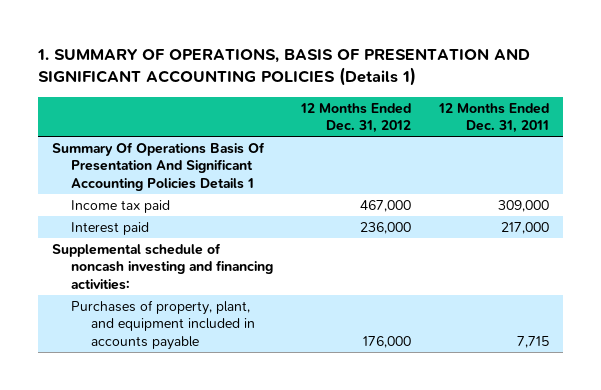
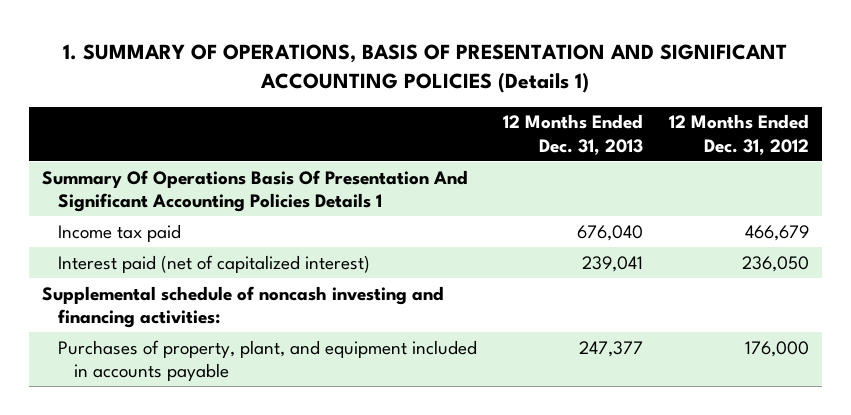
[437,102,549,133] 12 Months Ended Dec. 31, 2011 -> none
none -> [502,114,643,155] 12 Months Ended Dec. 31, 2013
[360,200,412,213] 467,000 -> [744,224,809,241] 466,679
[71,222,150,236] Interest paid -> [58,254,371,273] Interest paid (net of capitalized interest)
[360,222,412,235] 236,000 -> [741,255,809,272] 236,050

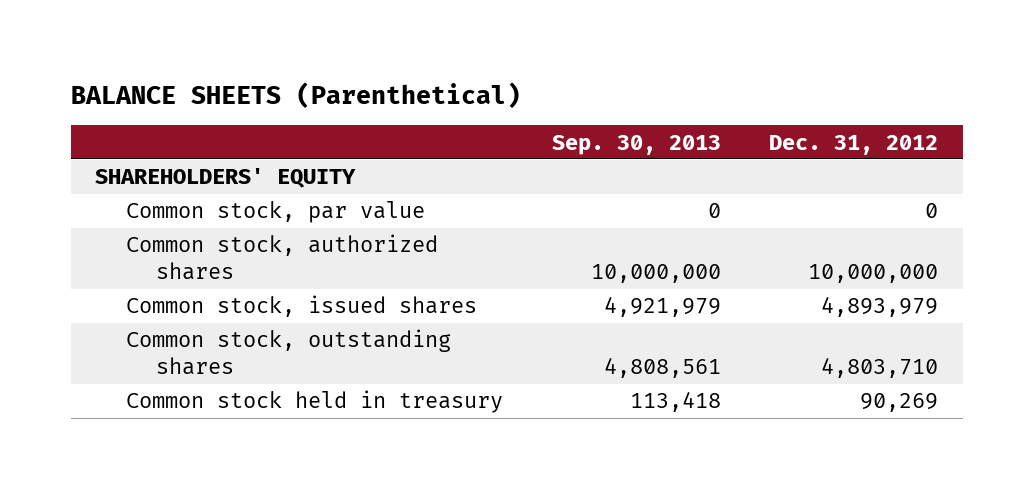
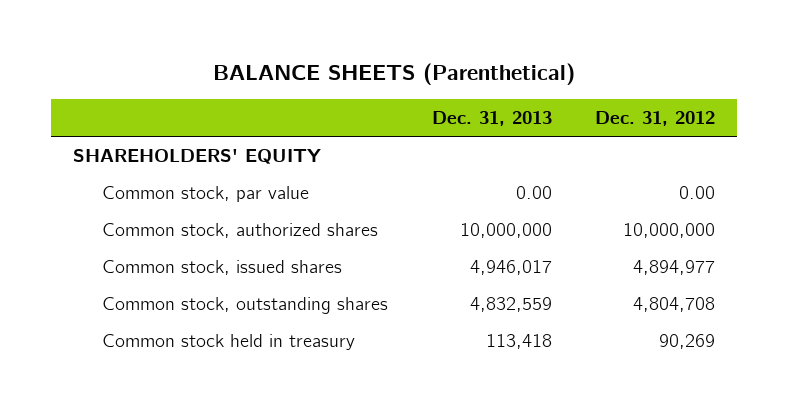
[551,134,721,155] Sep. 30, 2013 -> none
none -> [431,110,552,126] Dec. 31, 2013
[925,203,939,219] 0 -> [679,185,716,199] 0.00
[821,297,939,318] 4,893,979 -> [633,259,716,275] 4,894,977
[821,358,939,379] 4,803,710 -> [633,296,716,312] 4,804,708

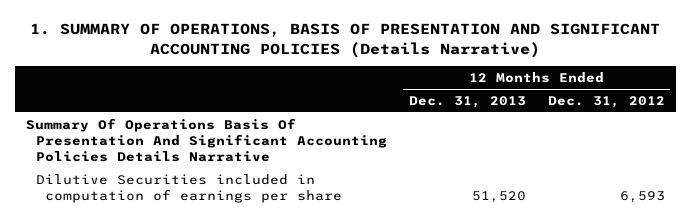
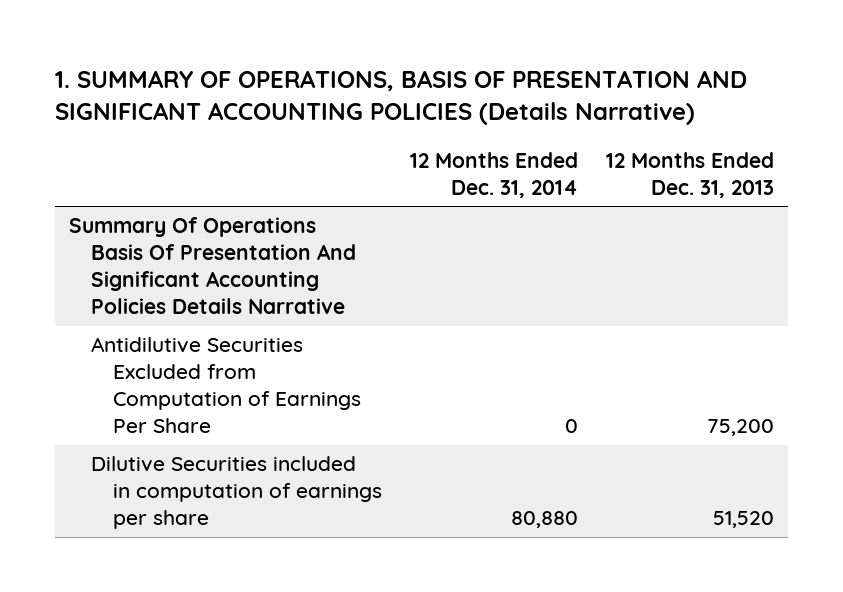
[547,95,665,108] Dec. 31, 2012 -> none
none -> [409,151,578,198] 12 Months Ended Dec. 31, 2014
none -> [90,337,361,434] Antidilutive Securities Excluded from Computation of Earnings Per Share

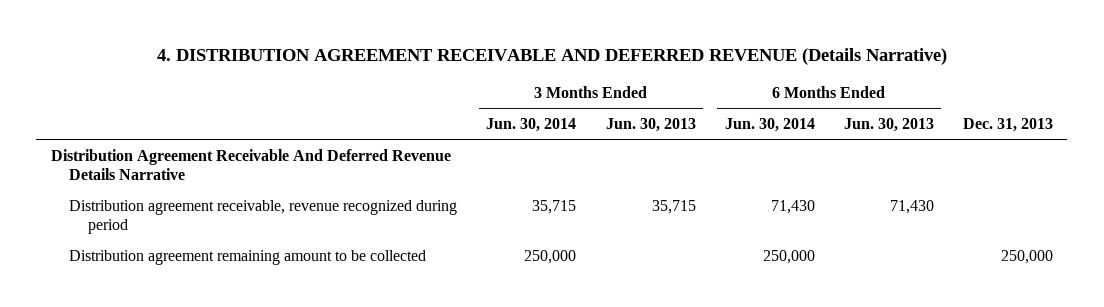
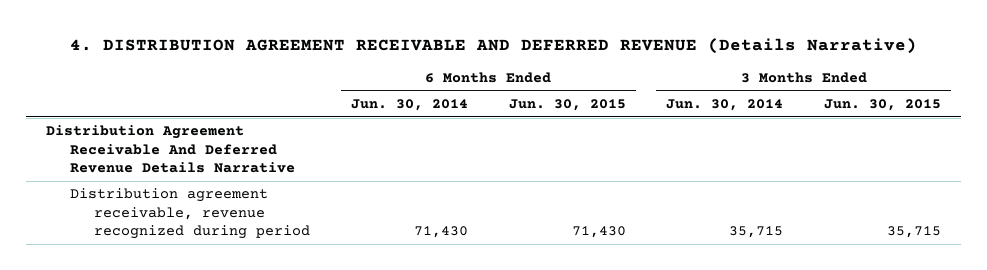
[605,117,696,132] Jun. 30, 2013 -> none
[843,117,934,132] Jun. 30, 2013 -> none
[962,117,1053,132] Dec. 31, 2013 -> none
none -> [508,98,626,111] Jun. 30, 2015
none -> [823,98,941,111] Jun. 30, 2015
[69,249,427,265] Distribution agreement remaining amount to be collected -> none

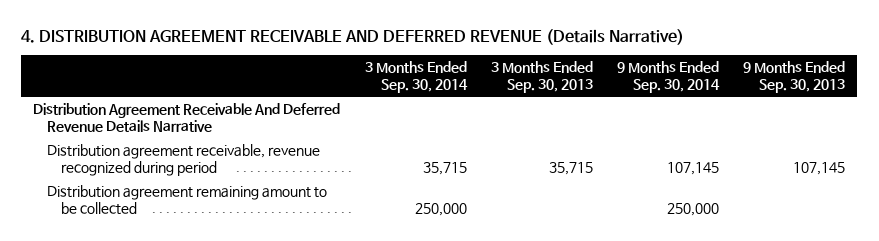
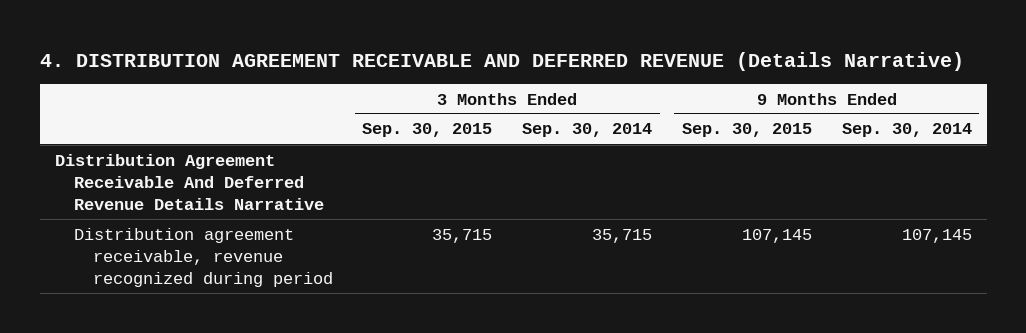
[490,61,593,94] 3 Months Ended Sep. 30, 2013 -> none
[743,61,846,94] 9 Months Ended Sep. 30, 2013 -> none
none -> [362,123,493,138] Sep. 30, 2015
none -> [681,123,812,138] Sep. 30, 2015
[47,184,328,215] Distribution agreement remaining amount to be collected -> none

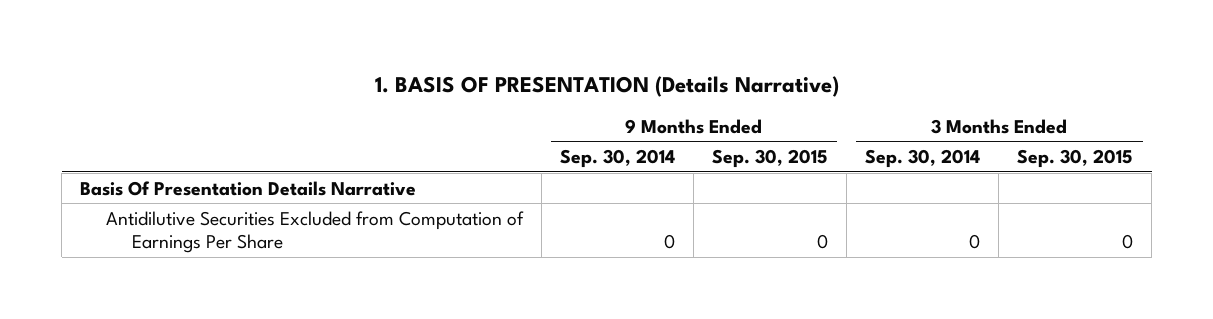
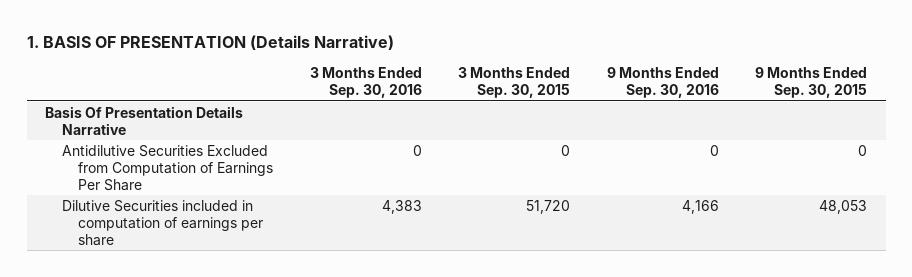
[560,149,676,169] Sep. 30, 2014 -> none
[865,149,981,169] Sep. 30, 2014 -> none
none -> [309,67,422,99] 3 Months Ended Sep. 30, 2016
none -> [606,67,719,99] 9 Months Ended Sep. 30, 2016
none -> [61,199,264,246] Dilutive Securities included in computation of earnings per share

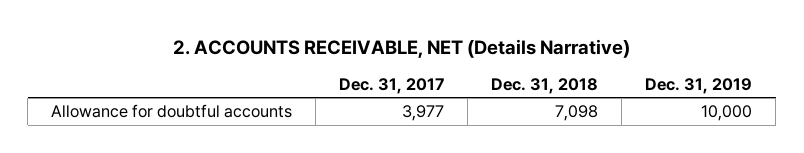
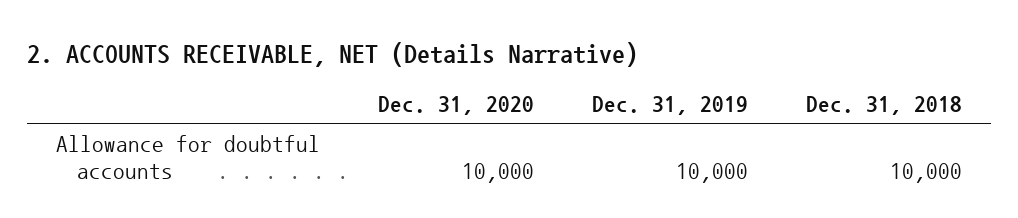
[339,77,445,94] Dec. 31, 2017 -> none
none -> [377,96,534,116] Dec. 31, 2020
[555,105,599,122] 7,098 -> [889,163,962,184] 10,000

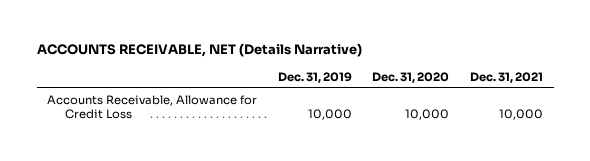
[26,41,638,67] 2. ACCOUNTS RECEIVABLE, NET (Details Narrative) -> [36,43,362,58] ACCOUNTS RECEIVABLE, NET (Details Narrative)
[805,96,962,116] Dec. 31, 2018 -> none
none -> [470,71,544,83] Dec. 31, 2021
[55,134,320,180] Allowance for doubtful accounts -> [46,95,257,119] Accounts Receivable, Allowance for Credit Loss

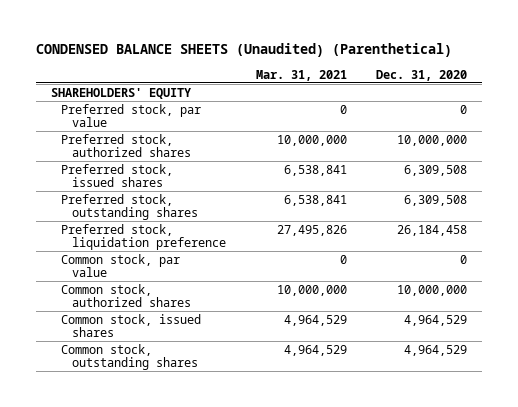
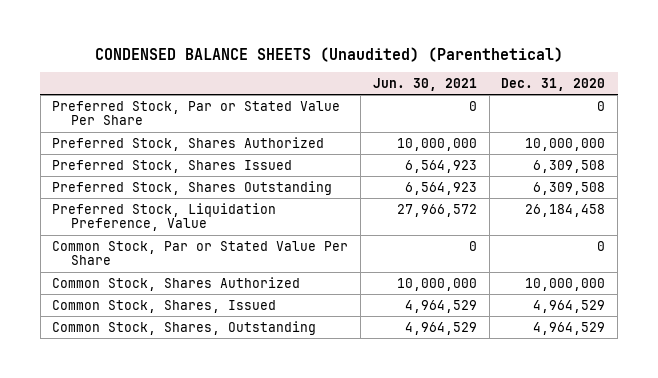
[255,69,347,81] Mar. 31, 2021 -> none
none -> [372,77,477,91] Jun. 30, 2021
[50,87,191,99] SHAREHOLDERS' EQUITY -> none
[61,103,202,128] Preferred stock, par value -> [52,100,341,126] Preferred Stock, Par or Stated Value Per Share
[61,133,192,158] Preferred stock, authorized shares -> [52,136,325,151] Preferred Stock, Shares Authorized
[61,163,174,188] Preferred stock, issued shares -> [52,159,293,173] Preferred Stock, Shares Issued
[61,193,199,221] Preferred stock, outstanding shares -> [52,180,333,195] Preferred Stock, Shares Outstanding
[61,223,227,251] Preferred stock, liquidation preference -> [52,202,277,232] Preferred Stock, Liquidation Preference, Value
[61,253,181,278] Common stock, par value -> [52,240,349,266] Common Stock, Par or Stated Value Per Share
[61,283,192,308] Common stock, authorized shares -> [52,276,301,291] Common Stock, Shares Authorized
[61,313,202,338] Common stock, issued shares -> [52,299,277,313] Common Stock, Shares, Issued
[61,343,199,371] Common stock, outstanding shares -> [52,320,317,335] Common Stock, Shares, Outstanding

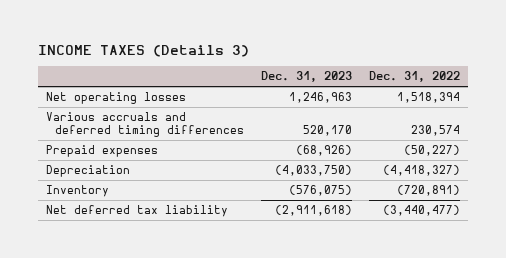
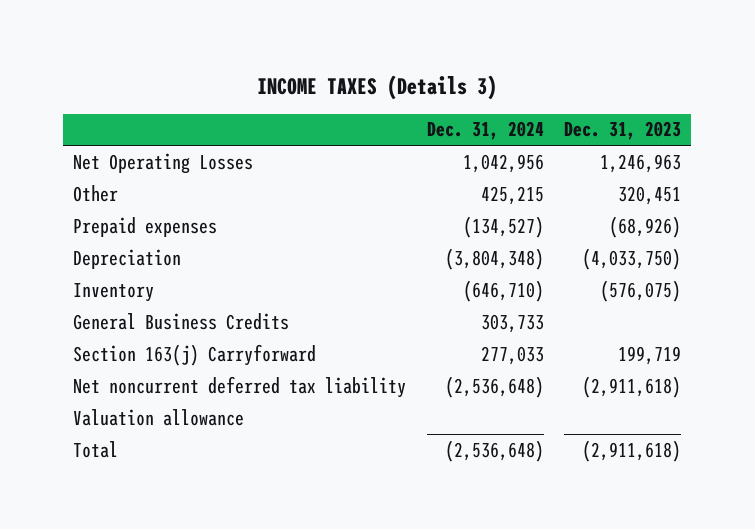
[368,71,460,83] Dec. 31, 2022 -> none
none -> [426,121,544,141] Dec. 31, 2024
[46,112,245,138] Various accruals and deferred timing differences -> none
[46,92,187,105] Net operating losses -> [73,152,254,174] Net Operating Losses
none -> [73,184,119,202] Other
none -> [73,312,290,330] General Business Credits
none -> [73,343,317,366] Section 163(j) Carryforward
none -> [73,375,407,398] Net noncurrent deferred tax liability
none -> [73,408,245,426] Valuation allowance
[46,205,229,218] Net deferred tax liability -> [73,440,119,458] Total

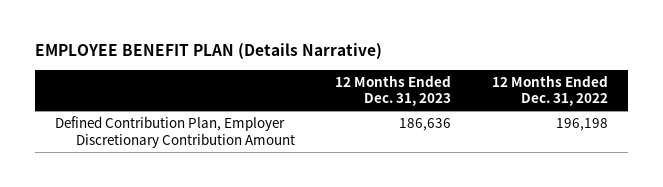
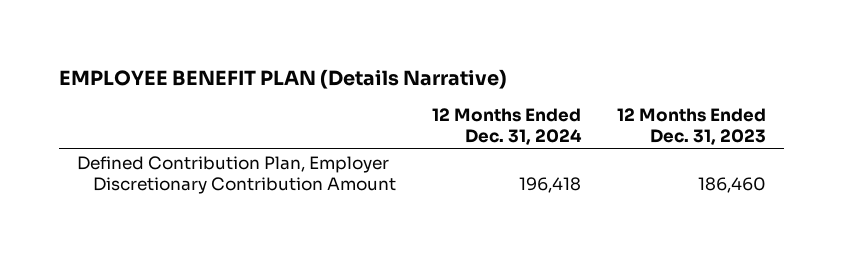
[491,74,608,107] 12 Months Ended Dec. 31, 2022 -> none
none -> [431,107,582,146] 12 Months Ended Dec. 31, 2024
[399,117,452,131] 186,636 -> [697,177,766,194] 186,460

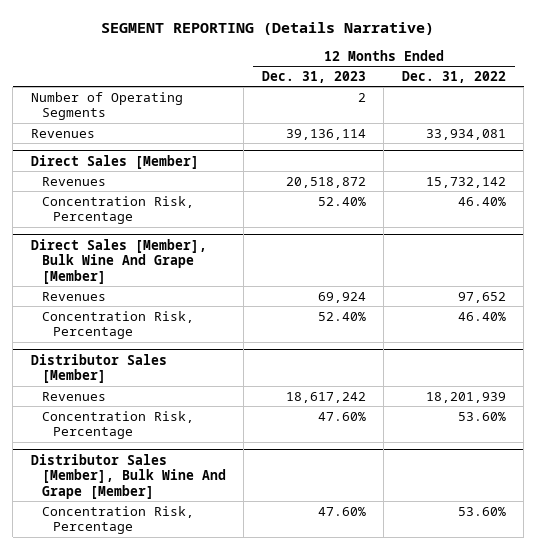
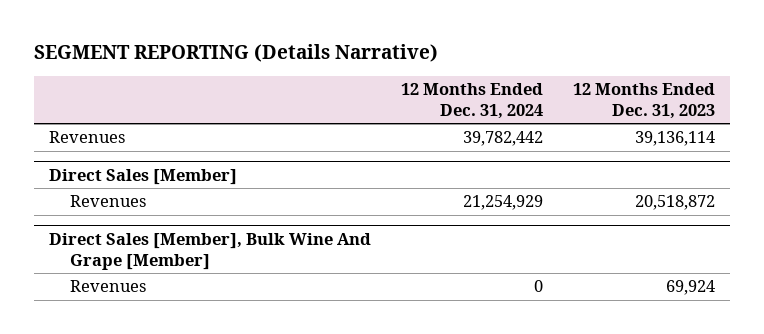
[401,71,506,84] Dec. 31, 2022 -> none
none -> [401,83,544,119] 12 Months Ended Dec. 31, 2024
[30,91,183,121] Number of Operating Segments -> none
[41,195,194,225] Concentration Risk, Percentage -> none
[41,310,194,340] Concentration Risk, Percentage -> none
[30,353,167,384] Distributor Sales [Member] -> none
[41,391,106,401] Revenues -> none
[41,410,194,440] Concentration Risk, Percentage -> none
[30,453,226,500] Distributor Sales [Member], Bulk Wine And Grape [Member] -> none
[41,505,194,535] Concentration Risk, Percentage -> none

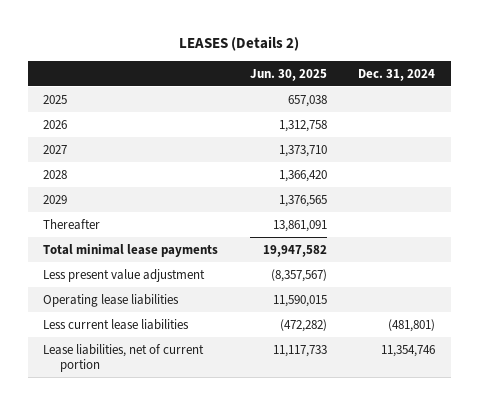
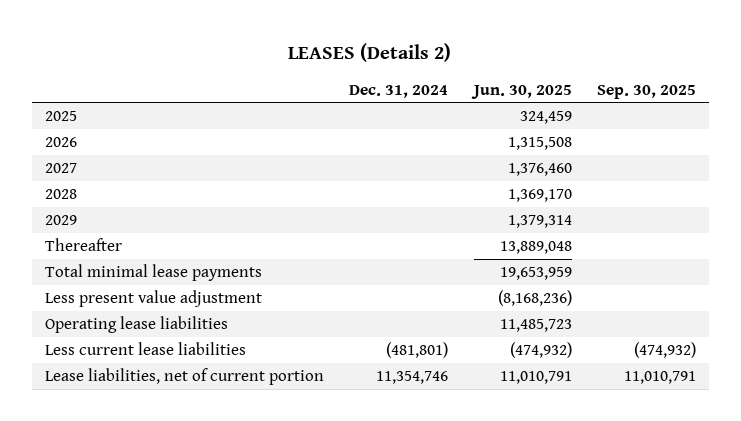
none -> [596,84,696,99] Sep. 30, 2025
[287,94,327,107] 657,038 -> [519,111,572,125] 324,459
[278,119,327,132] 1,312,758 -> [507,137,572,151] 1,315,508
[278,144,327,157] 1,373,710 -> [507,163,572,177] 1,376,460
[278,169,327,182] 1,366,420 -> [507,189,572,203] 1,369,170
[278,194,327,207] 1,376,565 -> [507,215,572,229] 1,379,314
[272,219,327,232] 13,861,091 -> [499,241,572,255] 13,889,048
[262,244,327,257] 19,947,582 -> [499,267,572,281] 19,653,959
[270,268,327,282] (8,357,567) -> [497,290,572,307] (8,168,236)
[272,294,327,307] 11,590,015 -> [499,319,572,333] 11,485,723
[279,318,327,332] (472,282) -> [509,342,572,359] (474,932)
[272,344,327,357] 11,117,733 -> [499,371,572,385] 11,010,791

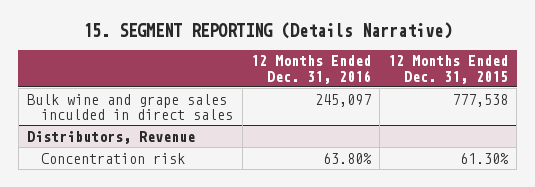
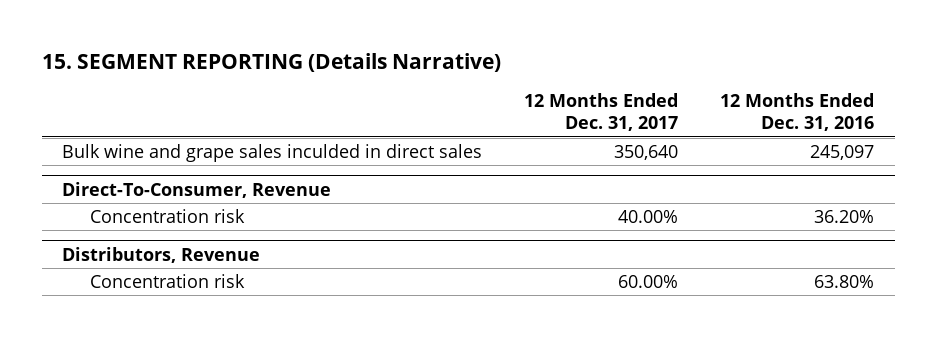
[388,55,509,84] 12 Months Ended Dec. 31, 2015 -> none
none -> [524,93,679,132] 12 Months Ended Dec. 31, 2017
none -> [62,182,332,199] Direct-To-Consumer, Revenue
none -> [89,209,245,224] Concentration risk

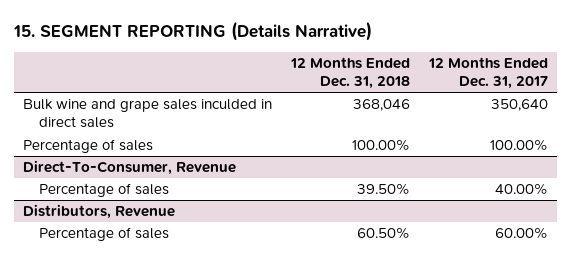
[720,93,875,132] 12 Months Ended Dec. 31, 2016 -> none
none -> [290,57,411,90] 12 Months Ended Dec. 31, 2018
none -> [23,139,154,154] Percentage of sales
[89,209,245,224] Concentration risk -> none
none -> [38,183,169,198] Percentage of sales
[89,274,245,289] Concentration risk -> none
none -> [38,227,169,242] Percentage of sales

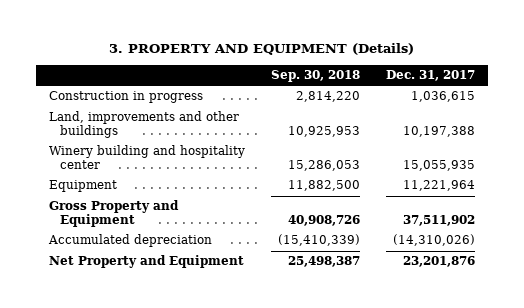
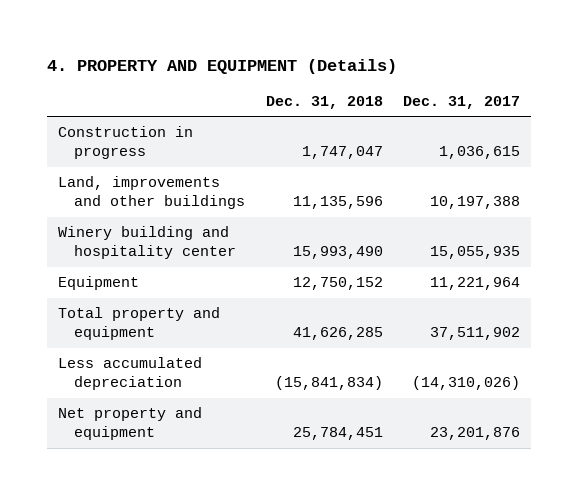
[109,43,415,56] 3. PROPERTY AND EQUIPMENT (Details) -> [47,58,398,74] 4. PROPERTY AND EQUIPMENT (Details)
[271,70,361,83] Sep. 30, 2018 -> none
none -> [265,95,383,109] Dec. 31, 2018
[48,200,179,227] Gross Property and Equipment -> [57,307,220,341] Total property and equipment
[47,234,212,248] Accumulated depreciation -> [57,357,202,391] Less accumulated depreciation
[48,255,244,269] Net Property and Equipment -> [57,407,202,441] Net property and equipment

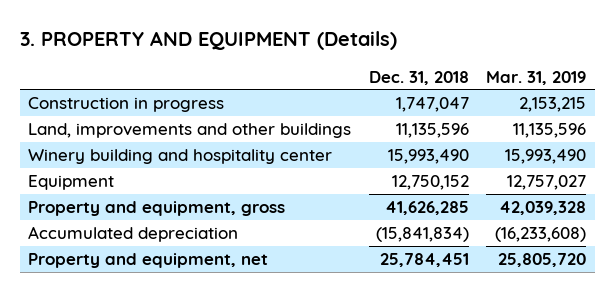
[47,58,398,74] 4. PROPERTY AND EQUIPMENT (Details) -> [19,31,397,51] 3. PROPERTY AND EQUIPMENT (Details)
[403,95,521,109] Dec. 31, 2017 -> none
none -> [486,70,587,85] Mar. 31, 2019
[57,307,220,341] Total property and equipment -> [28,200,286,216] Property and equipment, gross
[57,357,202,391] Less accumulated depreciation -> [28,225,239,242] Accumulated depreciation
[57,407,202,441] Net property and equipment -> [28,252,269,268] Property and equipment, net

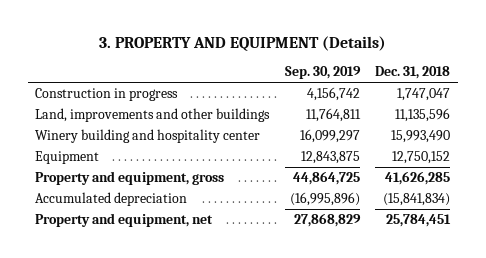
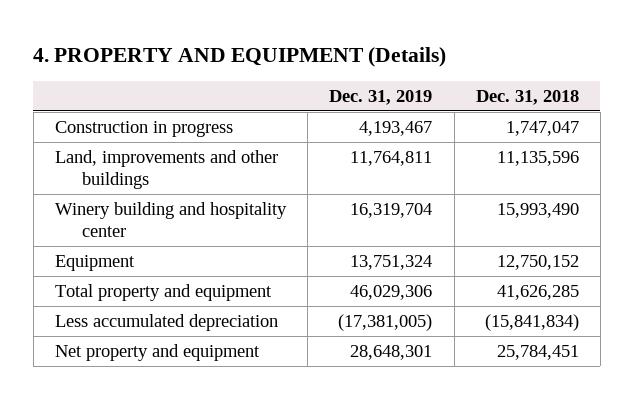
[98,36,386,52] 3. PROPERTY AND EQUIPMENT (Details) -> [33,47,447,68] 4. PROPERTY AND EQUIPMENT (Details)
[284,66,361,80] Sep. 30, 2019 -> none
none -> [329,89,433,105] Dec. 31, 2019
[35,170,225,185] Property and equipment, gross -> [55,284,273,302] Total property and equipment
[35,191,188,206] Accumulated depreciation -> [55,314,279,332] Less accumulated depreciation
[35,212,214,227] Property and equipment, net -> [55,344,261,362] Net property and equipment

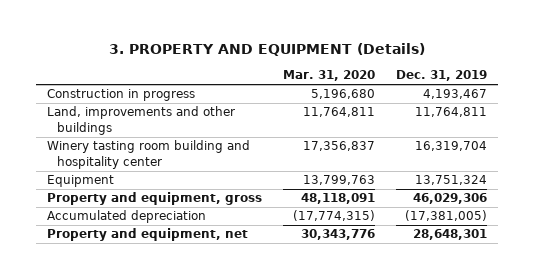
[33,47,447,68] 4. PROPERTY AND EQUIPMENT (Details) -> [108,43,425,57] 3. PROPERTY AND EQUIPMENT (Details)
[475,89,579,105] Dec. 31, 2018 -> none
none -> [282,70,375,82] Mar. 31, 2020
[55,202,288,238] Winery building and hospitality center -> [46,140,250,169] Winery tasting room building and hospitality center
[55,284,273,302] Total property and equipment -> [46,192,262,206] Property and equipment, gross
[55,314,279,332] Less accumulated depreciation -> [46,210,206,224] Accumulated depreciation
[55,344,261,362] Net property and equipment -> [46,228,248,242] Property and equipment, net

